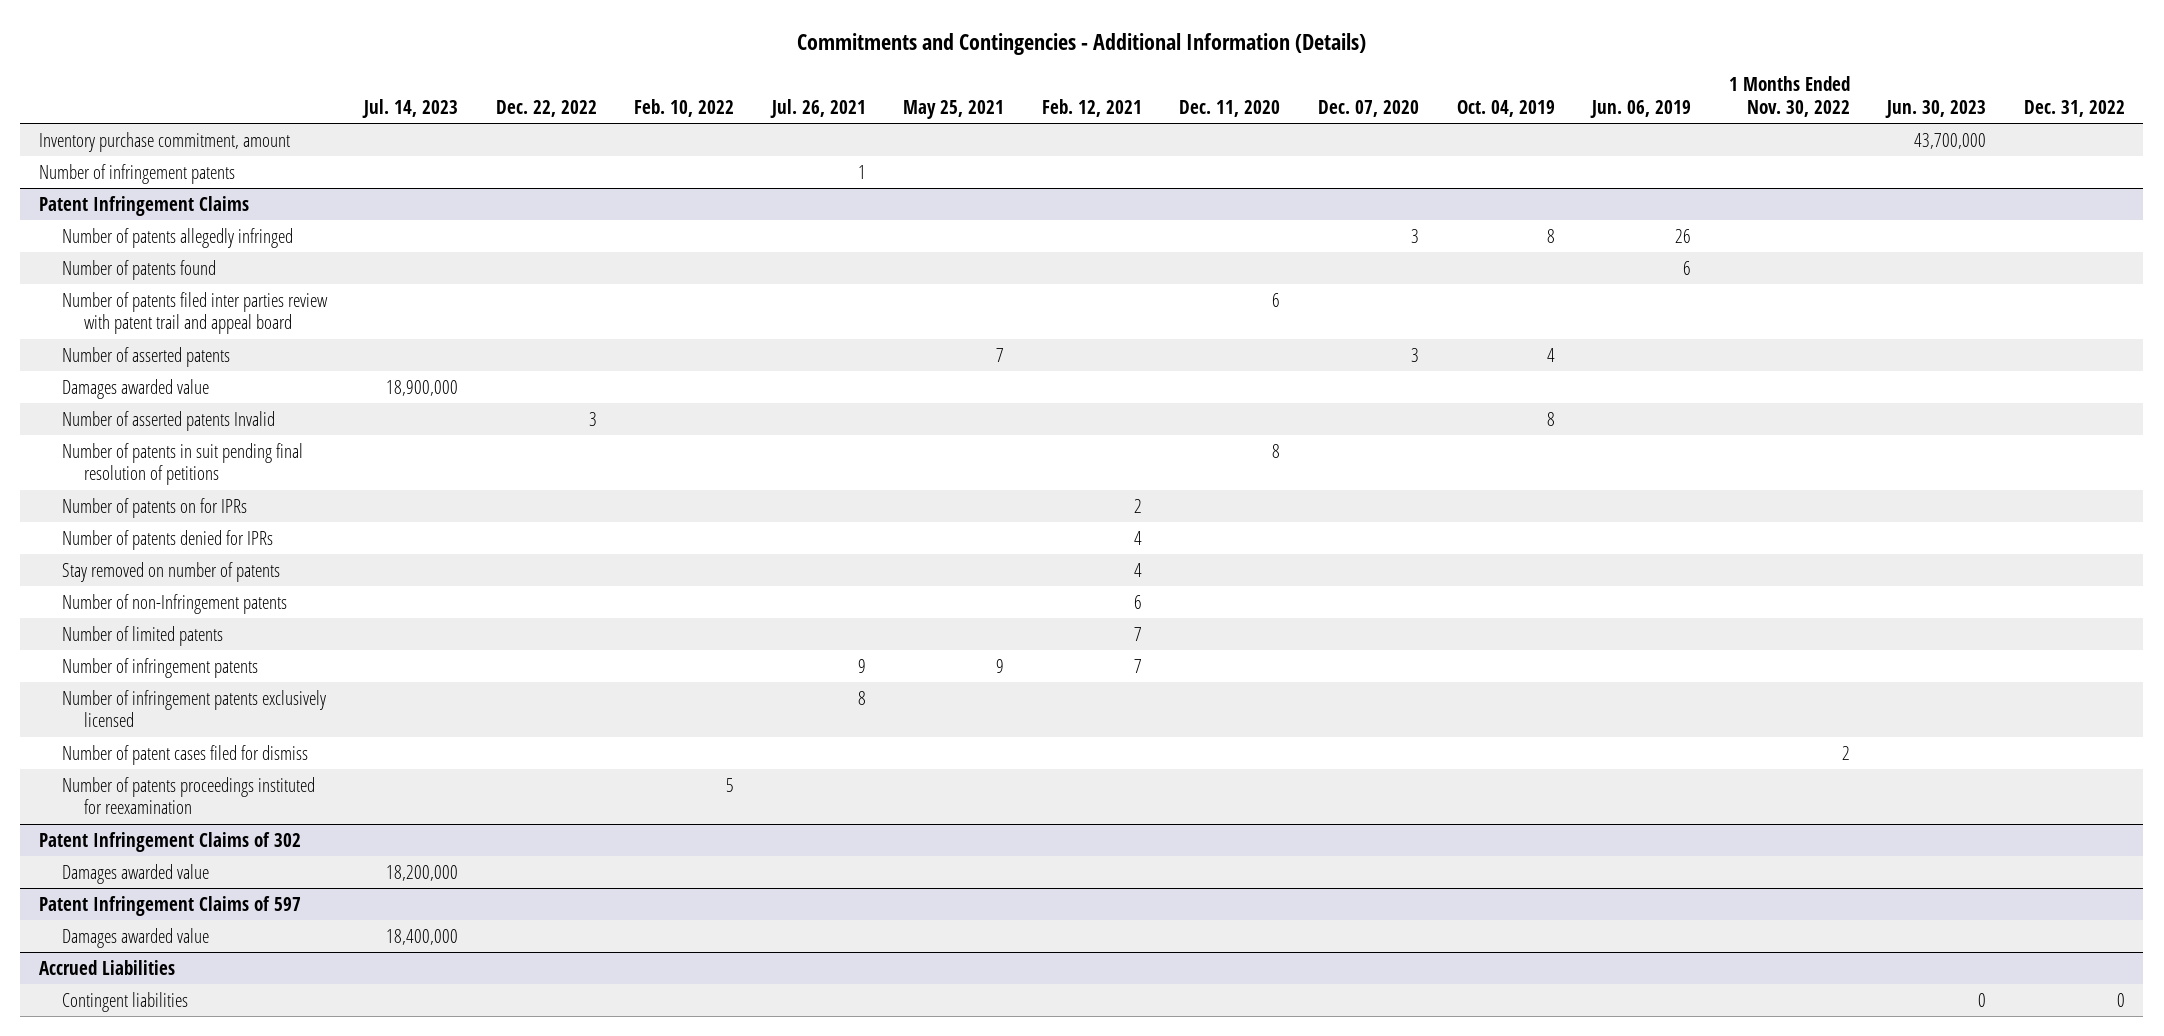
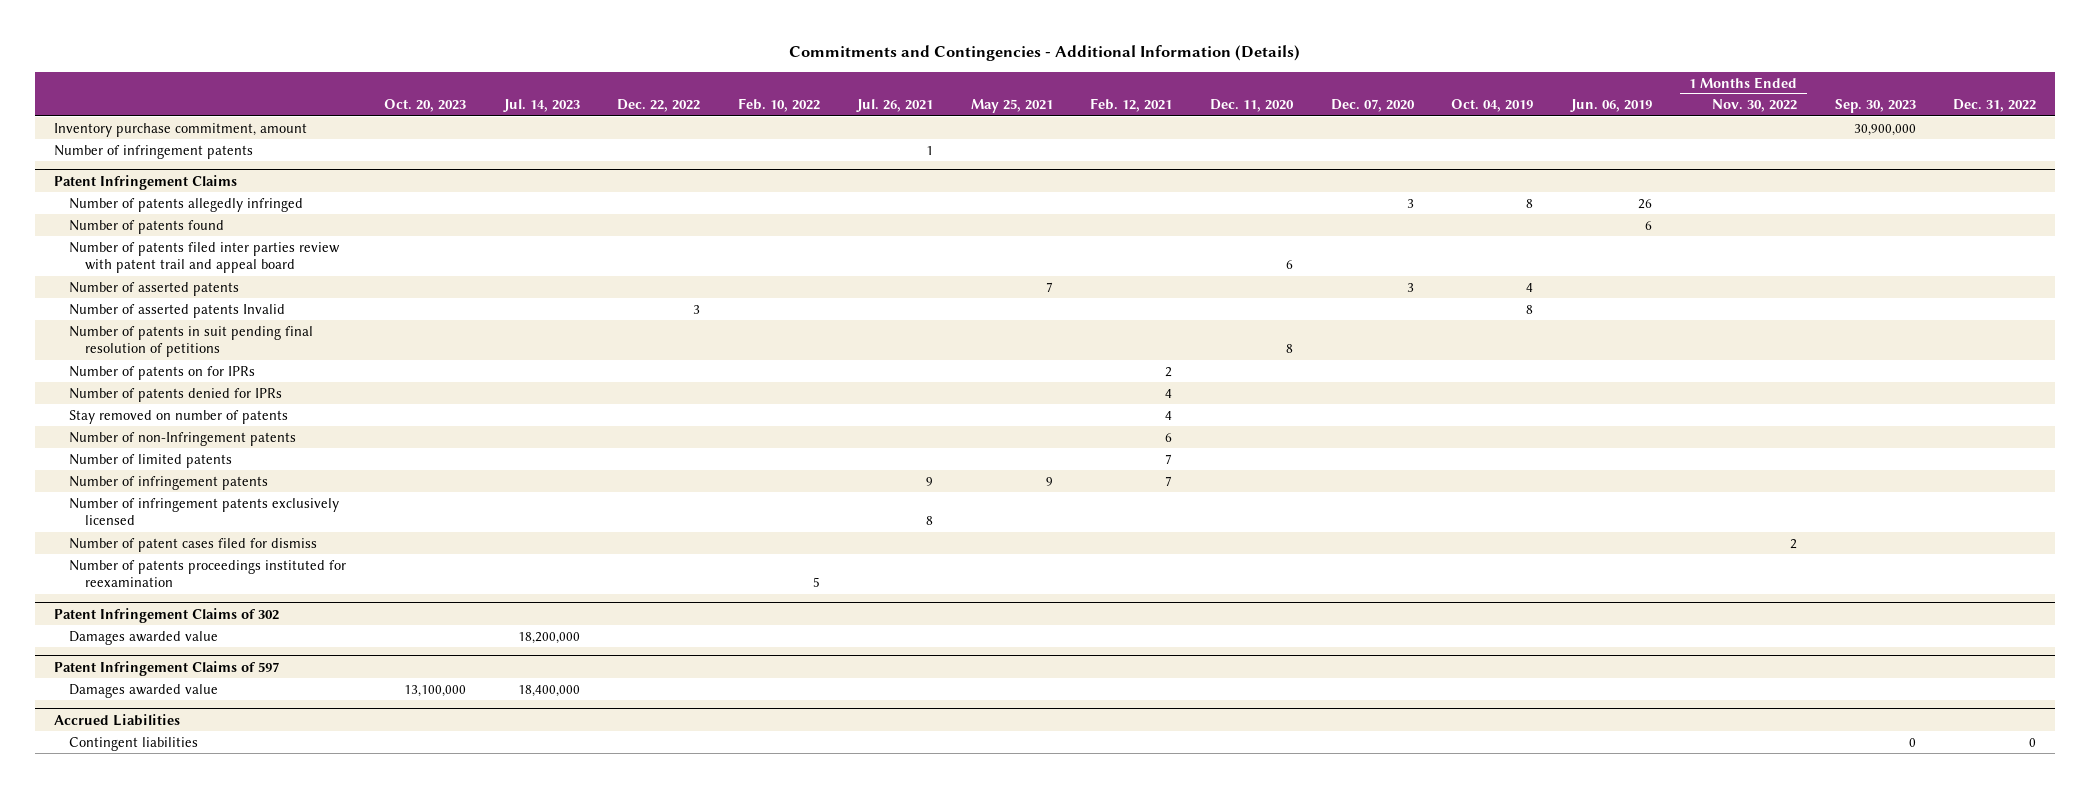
[1885,99,1987,118] Jun. 30, 2023 -> none
none -> [384,99,467,113] Oct. 20, 2023
none -> [1834,99,1916,114] Sep. 30, 2023
[61,378,209,399] Damages awarded value -> none

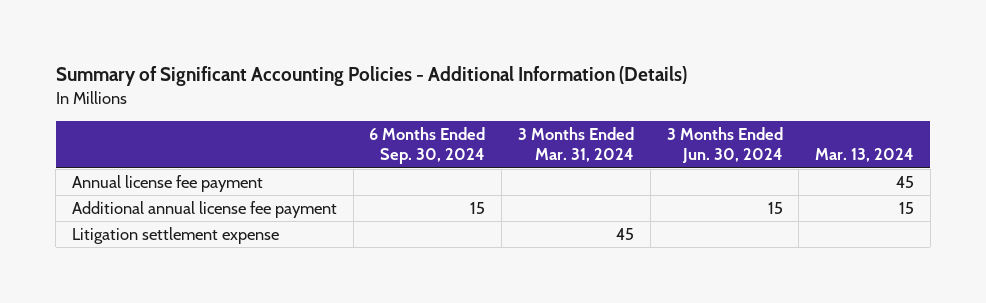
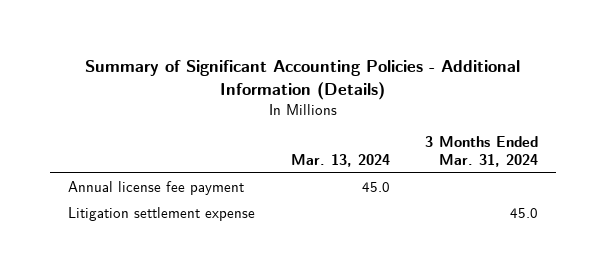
[369,126,486,165] 6 Months Ended Sep. 30, 2024 -> none
[666,126,783,164] 3 Months Ended Jun. 30, 2024 -> none
[71,201,337,219] Additional annual license fee payment -> none
[896,176,915,189] 45 -> [361,182,390,193] 45.0
[615,228,634,241] 45 -> [510,208,539,219] 45.0

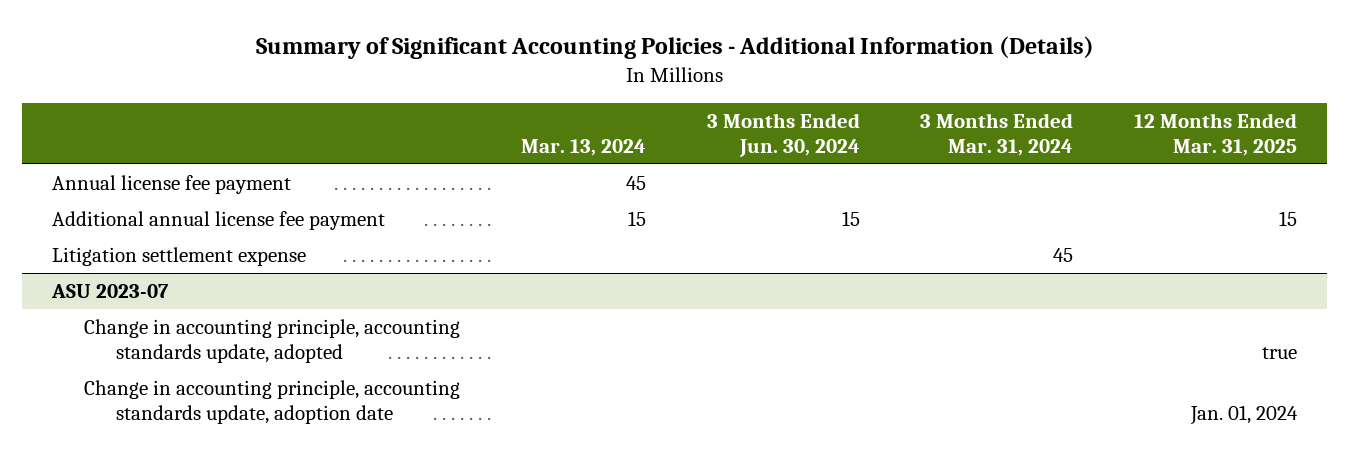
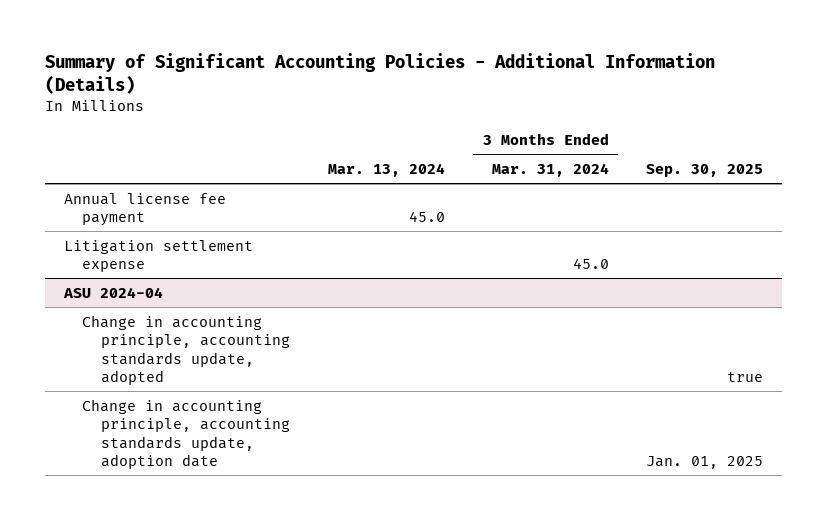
[706,113,860,157] 3 Months Ended Jun. 30, 2024 -> none
[1133,113,1297,156] 12 Months Ended Mar. 31, 2025 -> none
none -> [646,163,764,177] Sep. 30, 2025
[52,211,386,231] Additional annual license fee payment -> none
[51,284,170,299] ASU 2023-07 -> none
[84,319,461,363] Change in accounting principle, accounting standards update, adopted -> none
[84,380,461,424] Change in accounting principle, accounting standards update, adoption date -> none
[625,176,646,191] 45 -> [408,211,445,223] 45.0
[1053,248,1074,263] 45 -> [572,258,609,270] 45.0
none -> [62,286,163,298] ASU 2024-04
none -> [82,314,290,386] Change in accounting principle, accounting standards update, adopted
none -> [82,398,290,470] Change in accounting principle, accounting standards update, adoption date

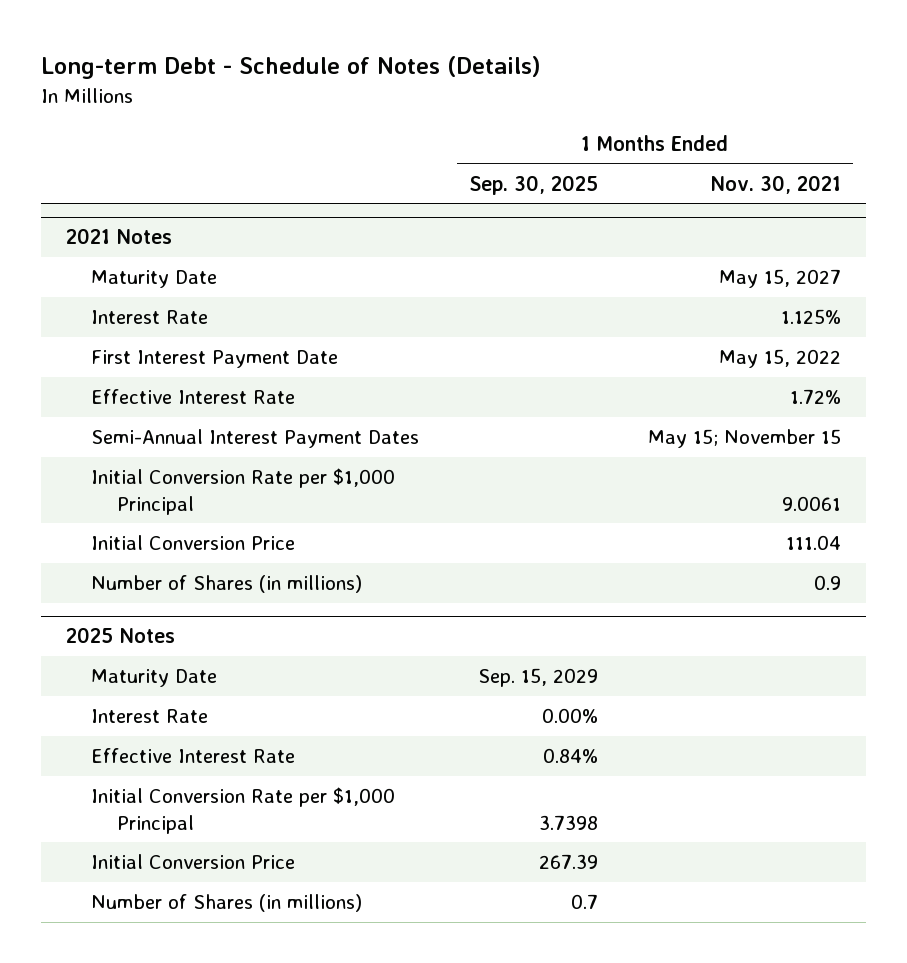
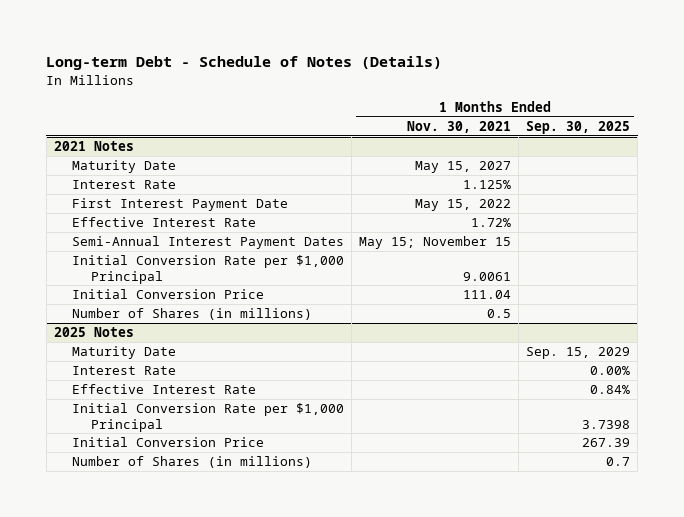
[813,575,841,591] 0.9 -> [487,309,512,319] 0.5

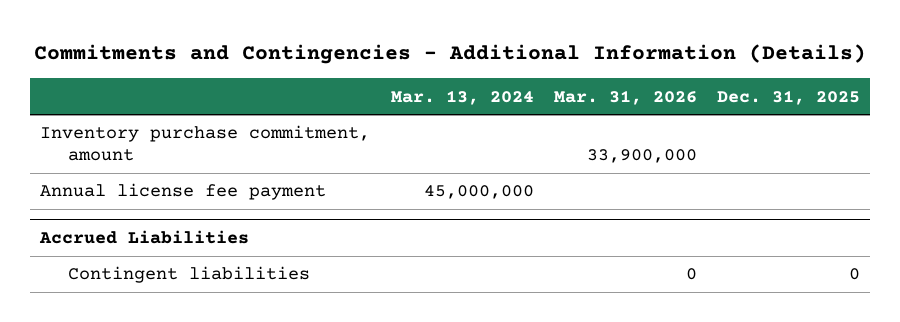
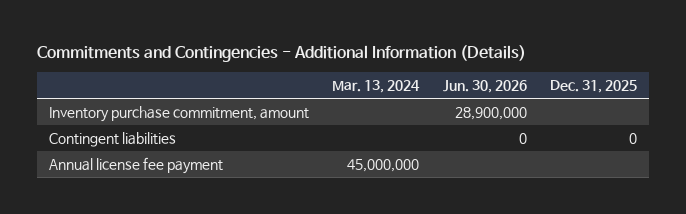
[553,89,697,105] Mar. 31, 2026 -> none
none -> [442,80,527,94] Jun. 30, 2026
none -> [48,131,176,147] Contingent liabilities
[39,230,250,245] Accrued Liabilities -> none
[67,266,310,284] Contingent liabilities -> none

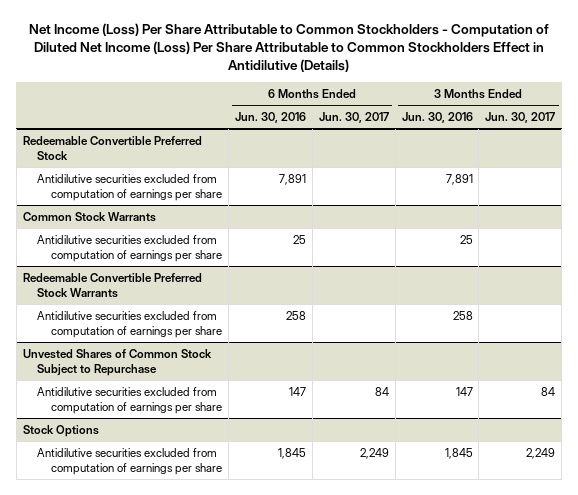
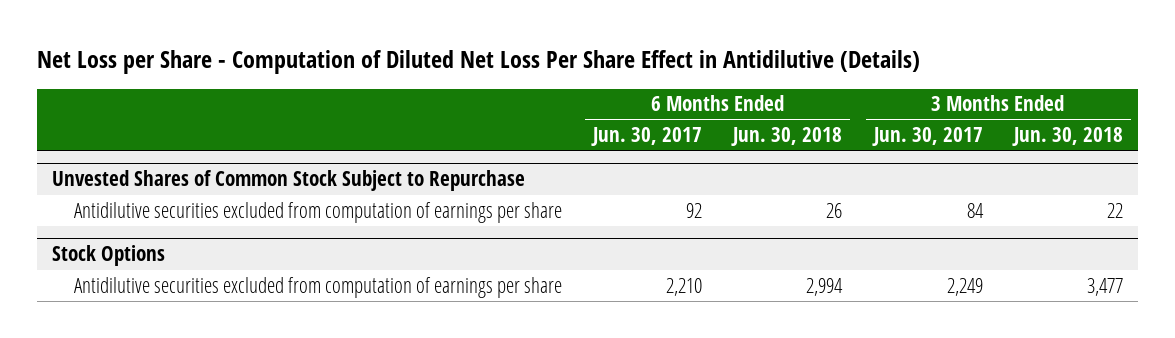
[29,23,550,73] Net Income (Loss) Per Share Attributable to Common Stockholders - Computation of Diluted Net Income (Loss) Per Share Attributable to Common Stockholders Effect in Antidilutive (Details) -> [36,50,920,75] Net Loss per Share - Computation of Diluted Net Loss Per Share Effect in Antidilutive (Details)
[234,111,306,123] Jun. 30, 2016 -> none
[401,111,473,123] Jun. 30, 2016 -> none
none -> [731,127,843,147] Jun. 30, 2018
none -> [1011,127,1123,147] Jun. 30, 2018
[22,135,202,160] Redeemable Convertible Preferred Stock -> none
[36,173,222,201] Antidilutive securities excluded from computation of earnings per share -> none
[22,211,156,222] Common Stock Warrants -> none
[36,234,222,262] Antidilutive securities excluded from computation of earnings per share -> none
[22,272,202,298] Redeemable Convertible Preferred Stock Warrants -> none
[36,310,222,338] Antidilutive securities excluded from computation of earnings per share -> none
[374,386,389,396] 84 -> [686,202,703,218] 92
[359,447,389,459] 2,249 -> [666,277,703,296] 2,210

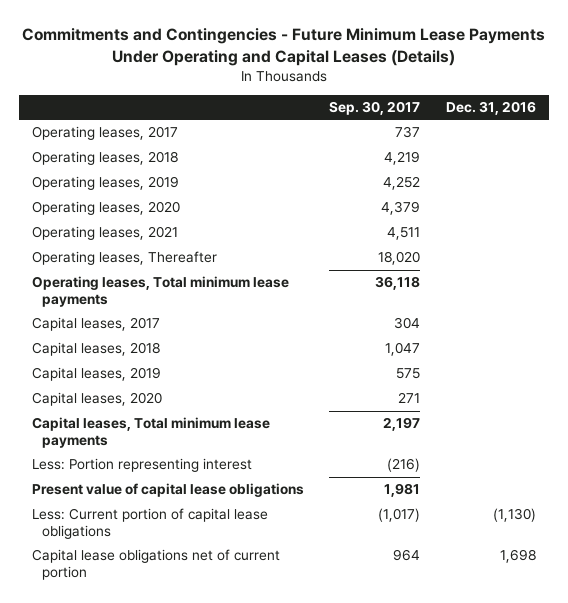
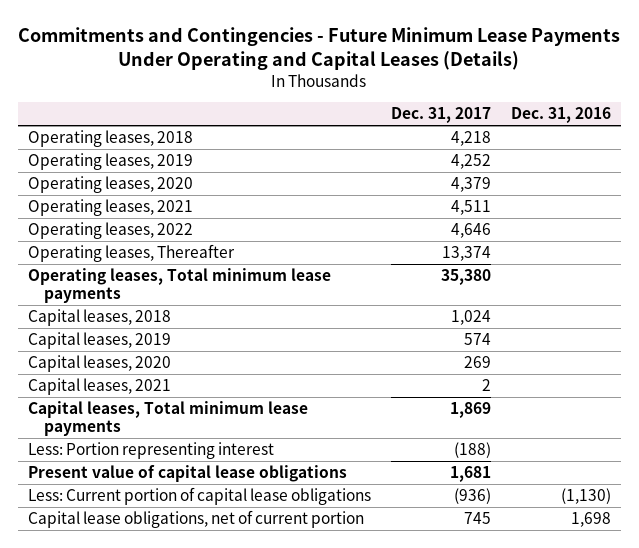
[329,100,421,115] Sep. 30, 2017 -> none
none -> [390,107,491,124] Dec. 31, 2017
[31,126,178,141] Operating leases, 2017 -> none
none -> [28,222,194,240] Operating leases, 2022
[31,317,160,332] Capital leases, 2017 -> none
none -> [28,378,172,396] Capital leases, 2021
[31,549,280,580] Capital lease obligations net of current portion -> [28,510,365,529] Capital lease obligations, net of current portion

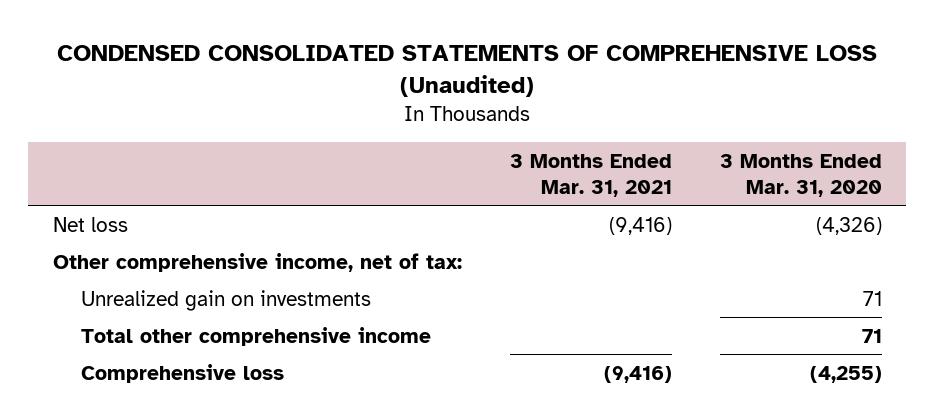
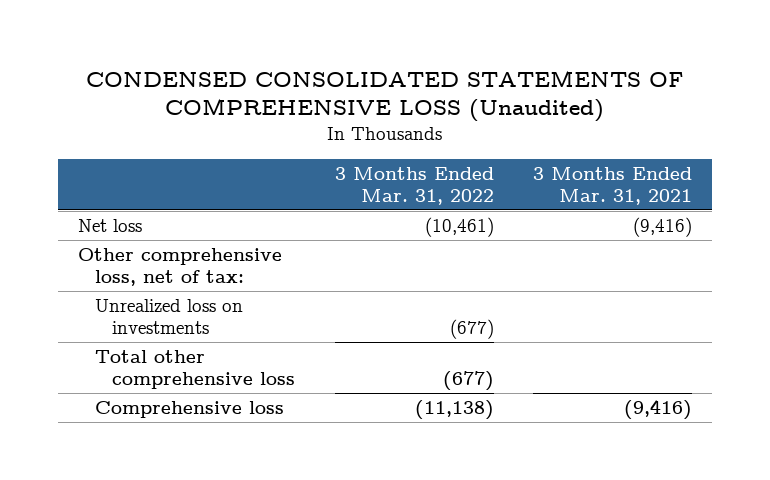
[720,153,883,197] 3 Months Ended Mar. 31, 2020 -> none
none -> [334,166,494,205] 3 Months Ended Mar. 31, 2022
[52,252,462,272] Other comprehensive income, net of tax: -> [77,247,282,286] Other comprehensive loss, net of tax:
[81,289,372,311] Unrealized gain on investments -> [94,298,243,334] Unrealized loss on investments
[81,326,432,346] Total other comprehensive income -> [94,349,295,389] Total other comprehensive loss

